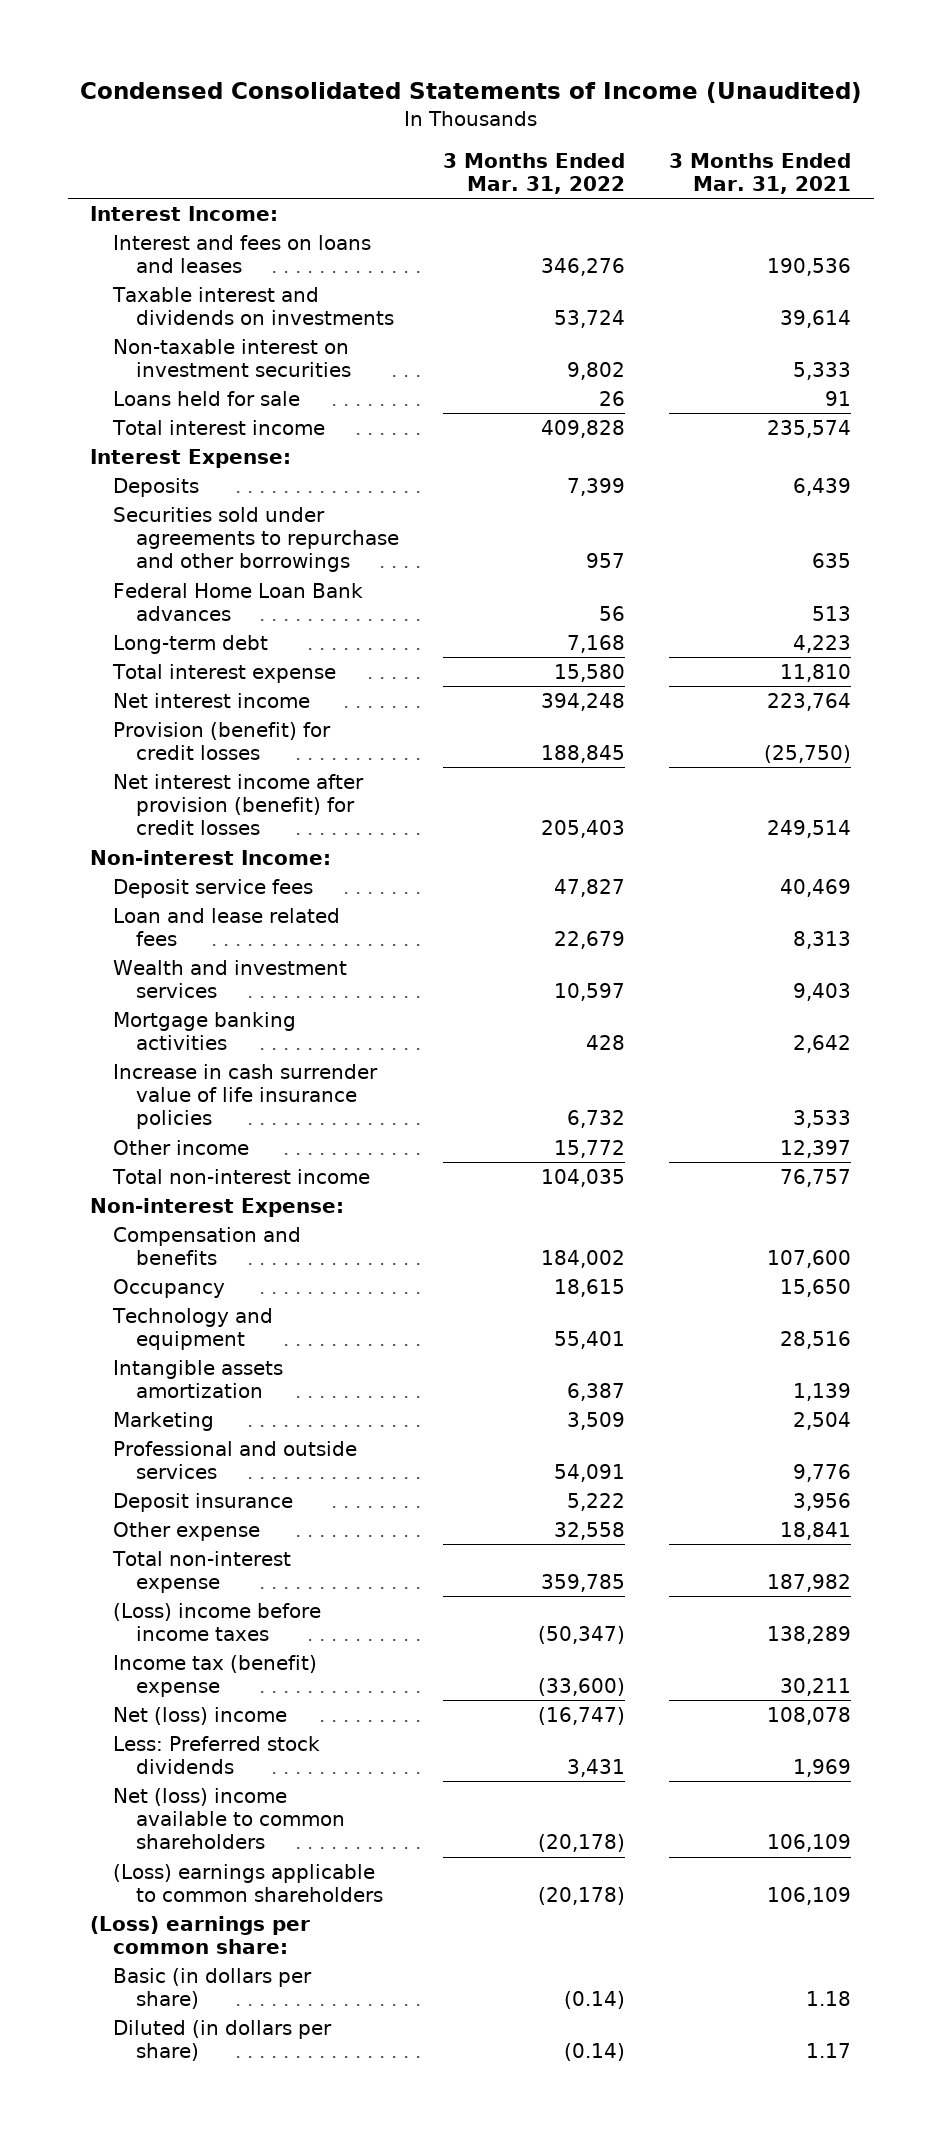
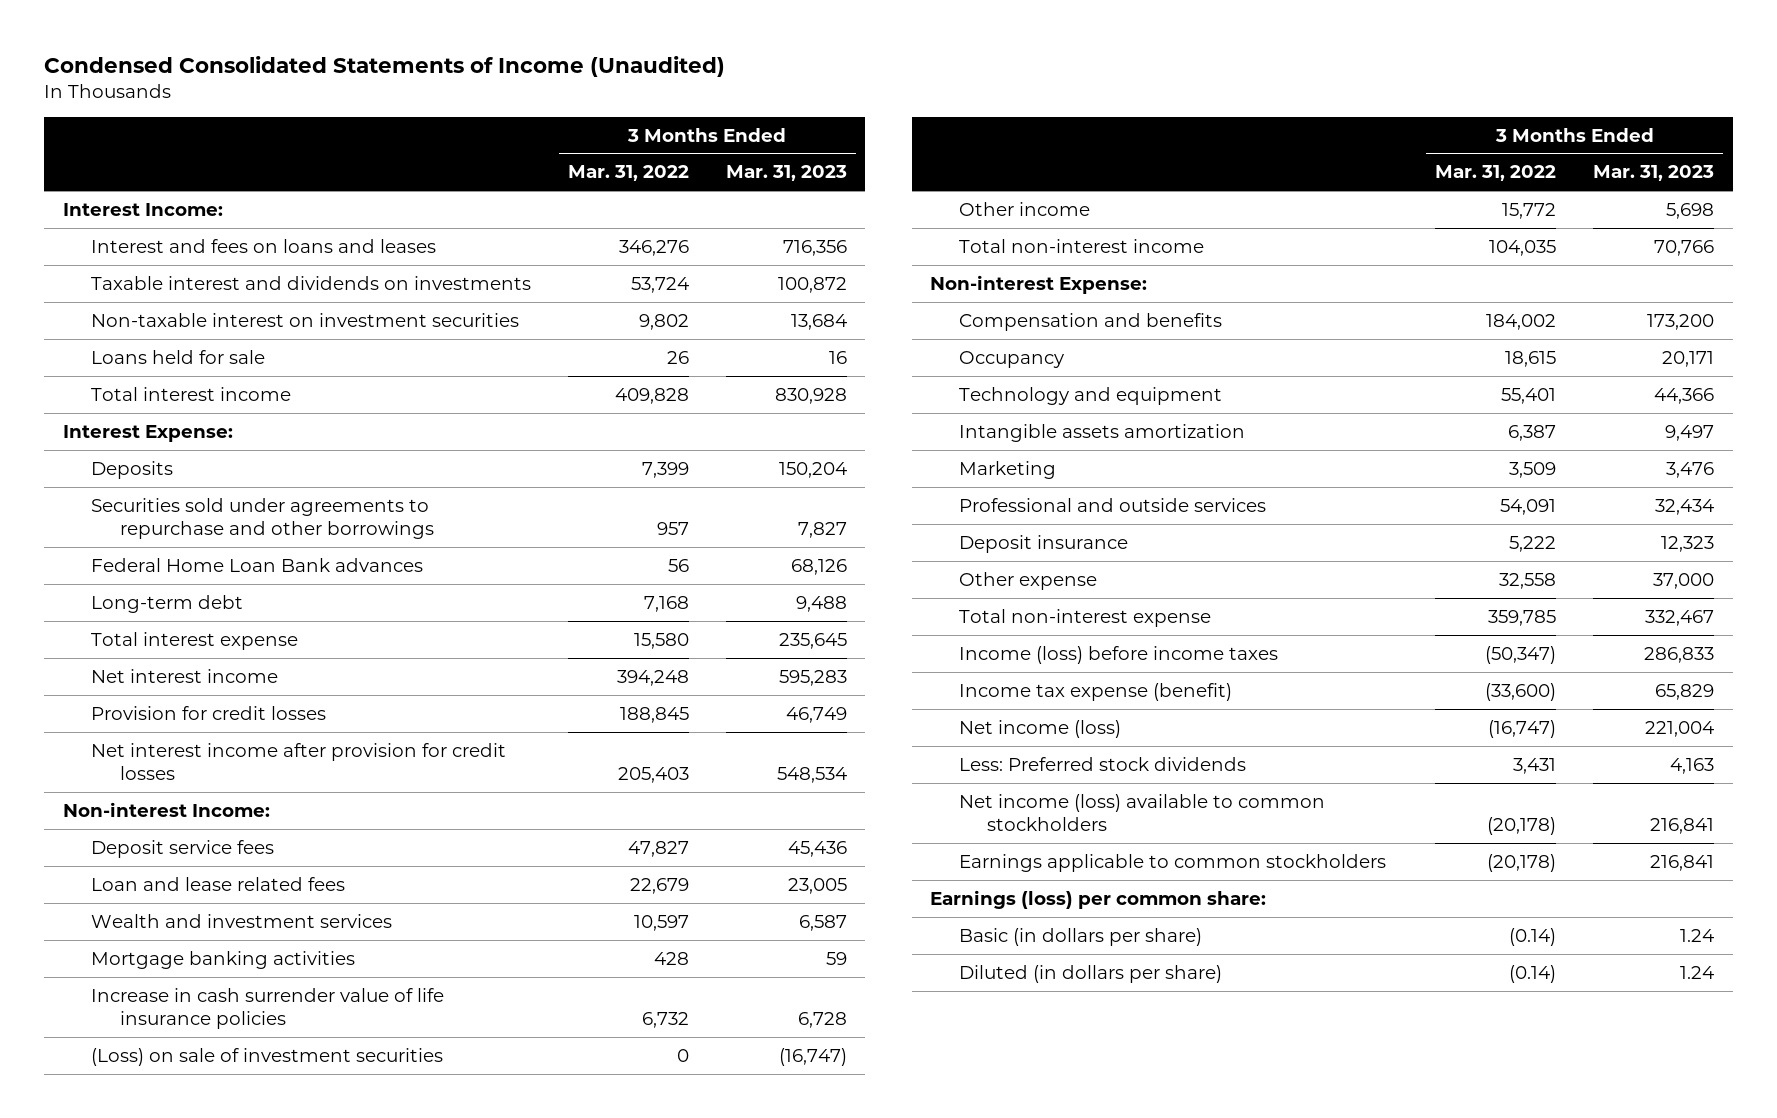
[669,152,852,194] 3 Months Ended Mar. 31, 2021 -> none
none -> [725,165,847,182] Mar. 31, 2023
[113,721,332,761] Provision (benefit) for credit losses -> [91,705,327,720] Provision for credit losses
[113,773,365,836] Net interest income after provision (benefit) for credit losses -> [91,742,507,781] Net interest income after provision for credit losses
none -> [91,1047,444,1066] (Loss) on sale of investment securities
[113,1602,322,1642] (Loss) income before income taxes -> [958,645,1278,664] Income (loss) before income taxes
[113,1654,318,1698] Income tax (benefit) expense -> [958,682,1232,701] Income tax expense (benefit)
[113,1706,288,1725] Net (loss) income -> [958,719,1121,738] Net income (loss)
[113,1787,345,1850] Net (loss) income available to common shareholders -> [958,793,1325,832] Net income (loss) available to common stockholders
[113,1863,383,1903] (Loss) earnings applicable to common shareholders -> [958,853,1386,872] Earnings applicable to common stockholders
[90,1915,311,1955] (Loss) earnings per common share: -> [929,889,1266,909] Earnings (loss) per common share:

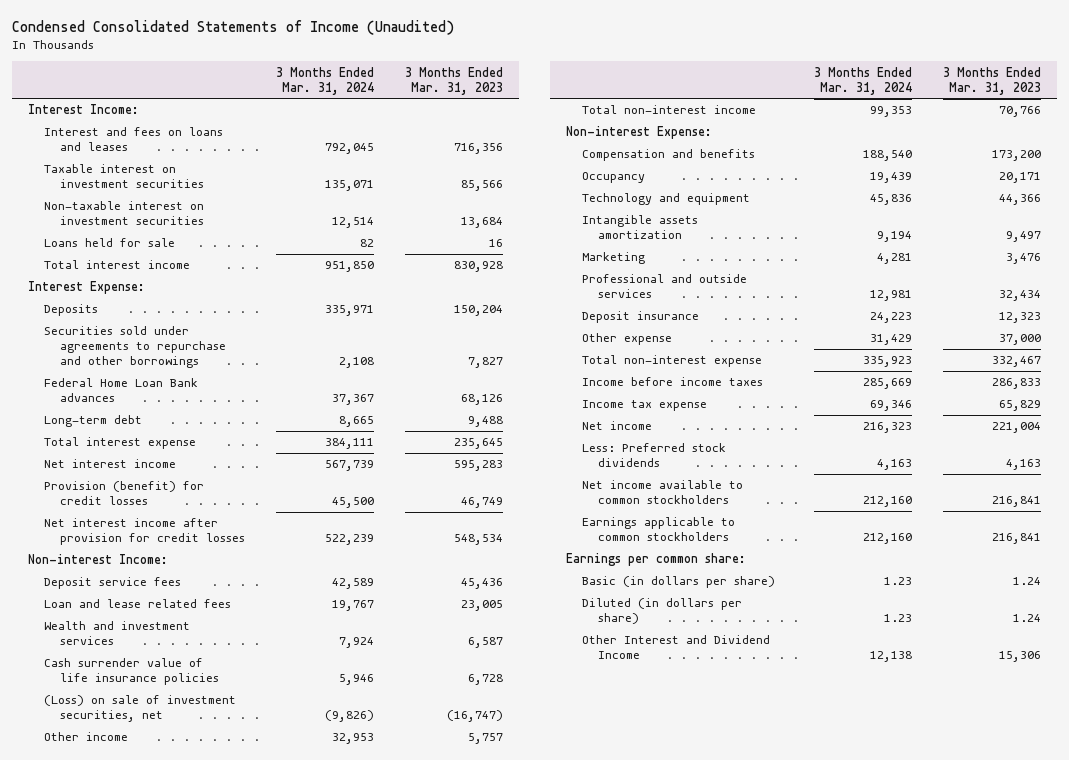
[568,165,690,182] Mar. 31, 2022 -> none
none -> [275,66,374,95] 3 Months Ended Mar. 31, 2024
[91,275,532,290] Taxable interest and dividends on investments -> [43,164,204,189] Taxable interest on investment securities
[777,276,847,293] 100,872 -> [461,180,504,192] 85,566
[91,705,327,720] Provision for credit losses -> [43,481,204,506] Provision (benefit) for credit losses
[91,950,356,969] Mortgage banking activities -> none
[91,987,445,1030] Increase in cash surrender value of life insurance policies -> [43,658,219,686] Cash surrender value of life insurance policies
[91,1047,444,1066] (Loss) on sale of investment securities -> [43,695,236,723] (Loss) on sale of investment securities, net
[1666,202,1715,219] 5,698 -> [468,733,504,745] 5,757
[958,645,1278,664] Income (loss) before income taxes -> [581,377,763,387] Income before income taxes
[958,682,1232,701] Income tax expense (benefit) -> [581,400,707,412] Income tax expense
[958,719,1121,738] Net income (loss) -> [581,421,652,431] Net income
[958,793,1325,832] Net income (loss) available to common stockholders -> [581,480,743,505] Net income available to common stockholders
[929,889,1266,909] Earnings (loss) per common share: -> [565,553,746,567] Earnings per common share:
none -> [581,635,770,660] Other Interest and Dividend Income

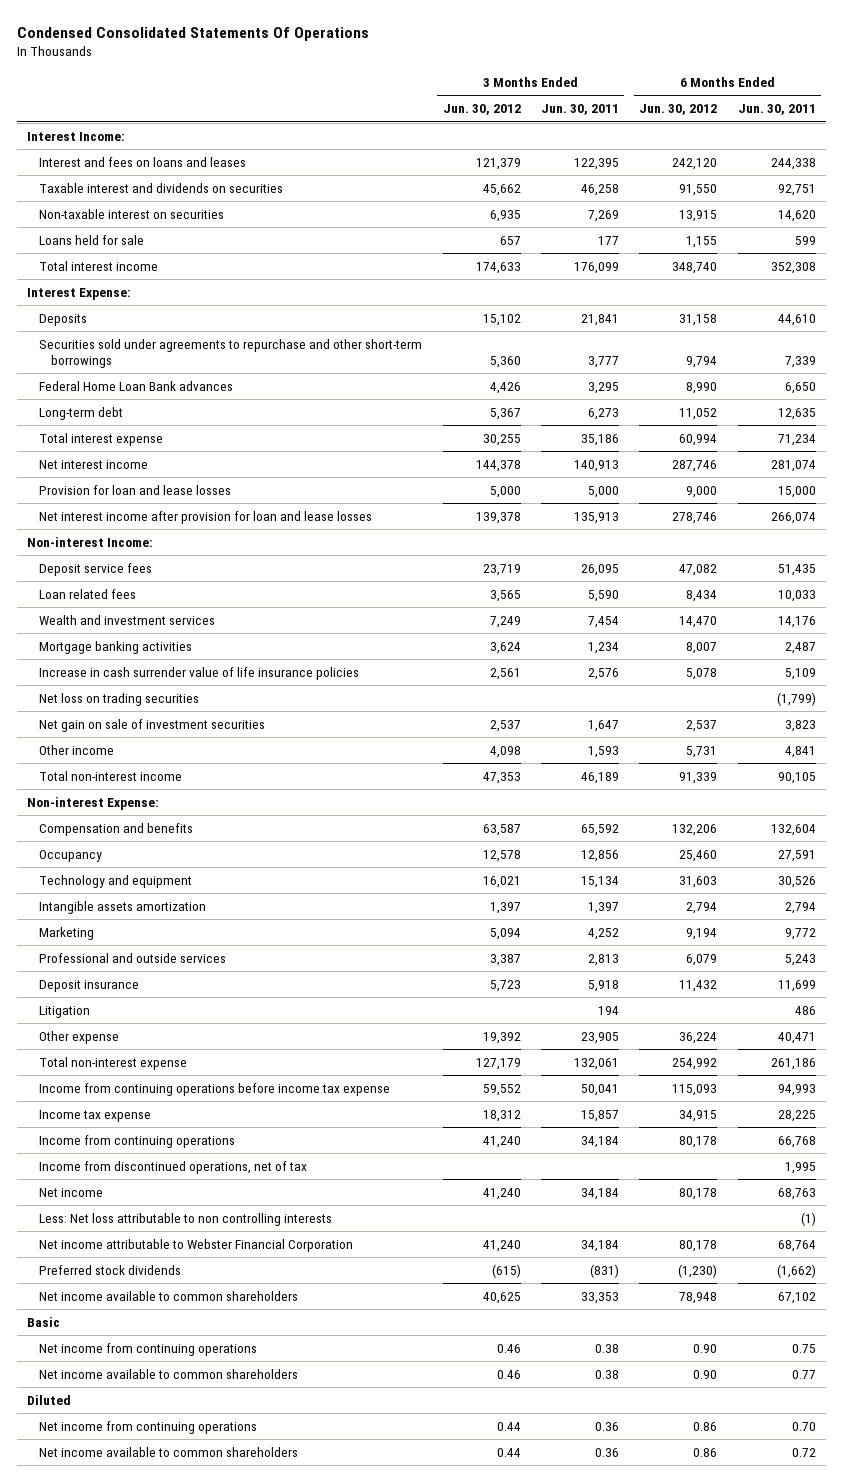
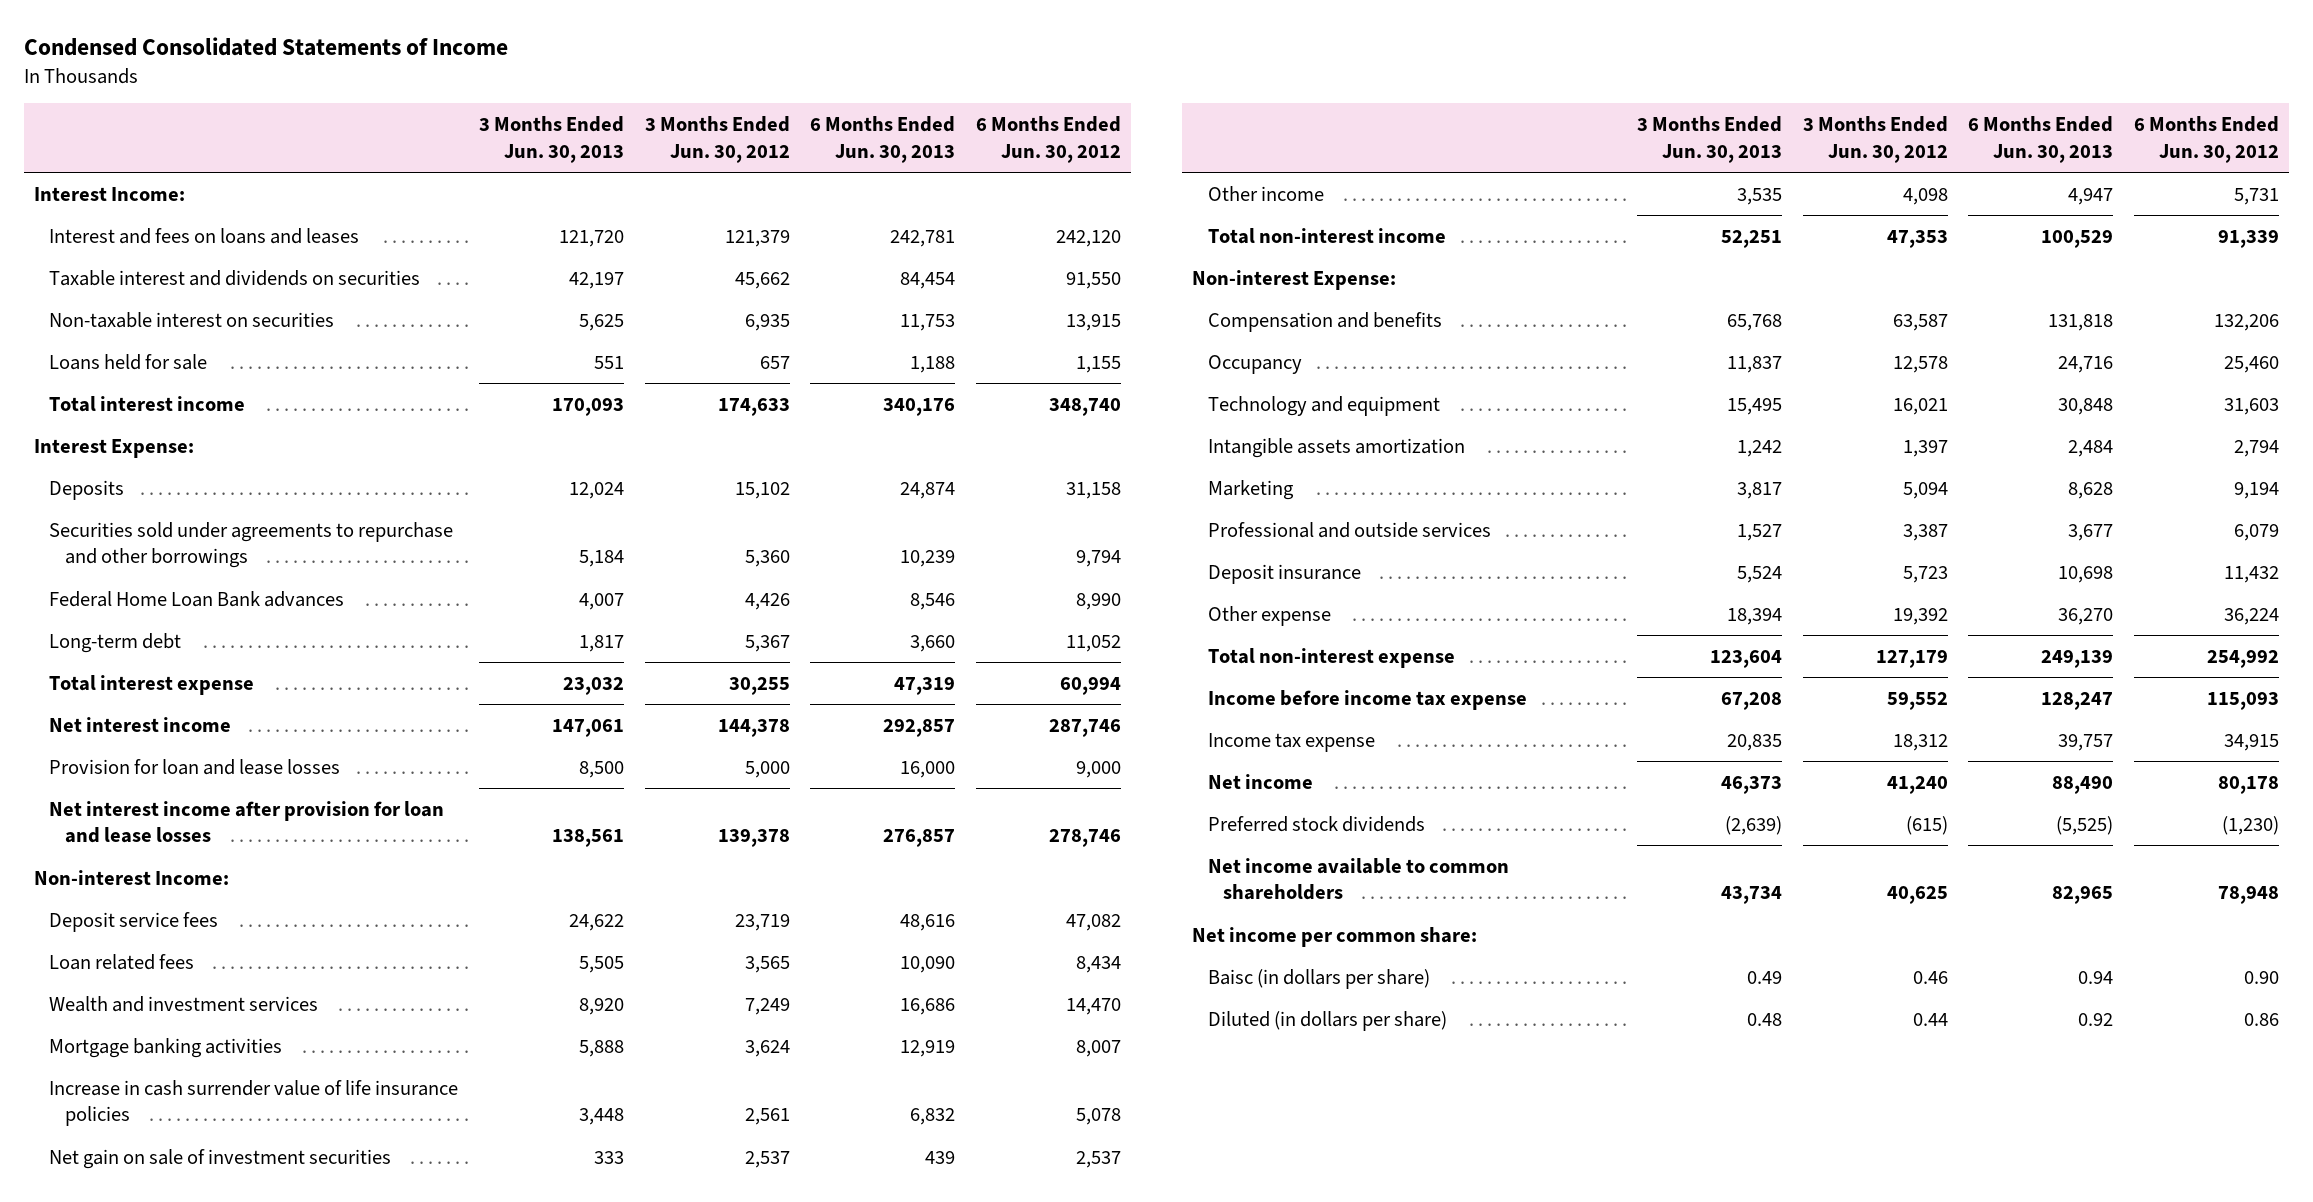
[16,26,369,41] Condensed Consolidated Statements Of Operations -> [23,37,508,57] Condensed Consolidated Statements of Income
[540,104,619,116] Jun. 30, 2011 -> none
[737,104,816,116] Jun. 30, 2011 -> none
none -> [478,116,624,163] 3 Months Ended Jun. 30, 2013
none -> [810,116,956,163] 6 Months Ended Jun. 30, 2013
[39,338,423,368] Securities sold under agreements to repurchase and other short-term borrowings -> [49,521,454,569] Securities sold under agreements to repurchase and other borrowings
[39,692,200,706] Net loss on trading securities -> none
[39,1005,91,1018] Litigation -> none
[39,1082,391,1096] Income from continuing operations before income tax expense -> [1207,689,1527,710] Income before income tax expense
[39,1134,236,1148] Income from continuing operations -> none
[39,1160,308,1174] Income from discontinued operations, net of tax -> none
[39,1212,333,1226] Less: Net loss attributable to non controlling interests -> none
[39,1238,354,1252] Net income attributable to Webster Financial Corporation -> none
[27,1316,61,1327] Basic -> none
[39,1368,299,1379] Net income available to common shareholders -> none
[27,1394,72,1405] Diluted -> none
[39,1446,299,1457] Net income available to common shareholders -> none
none -> [1192,926,1478,947] Net income per common share:
[39,1342,258,1356] Net income from continuing operations -> [1207,968,1430,989] Baisc (in dollars per share)
[39,1420,258,1434] Net income from continuing operations -> [1207,1010,1447,1031] Diluted (in dollars per share)

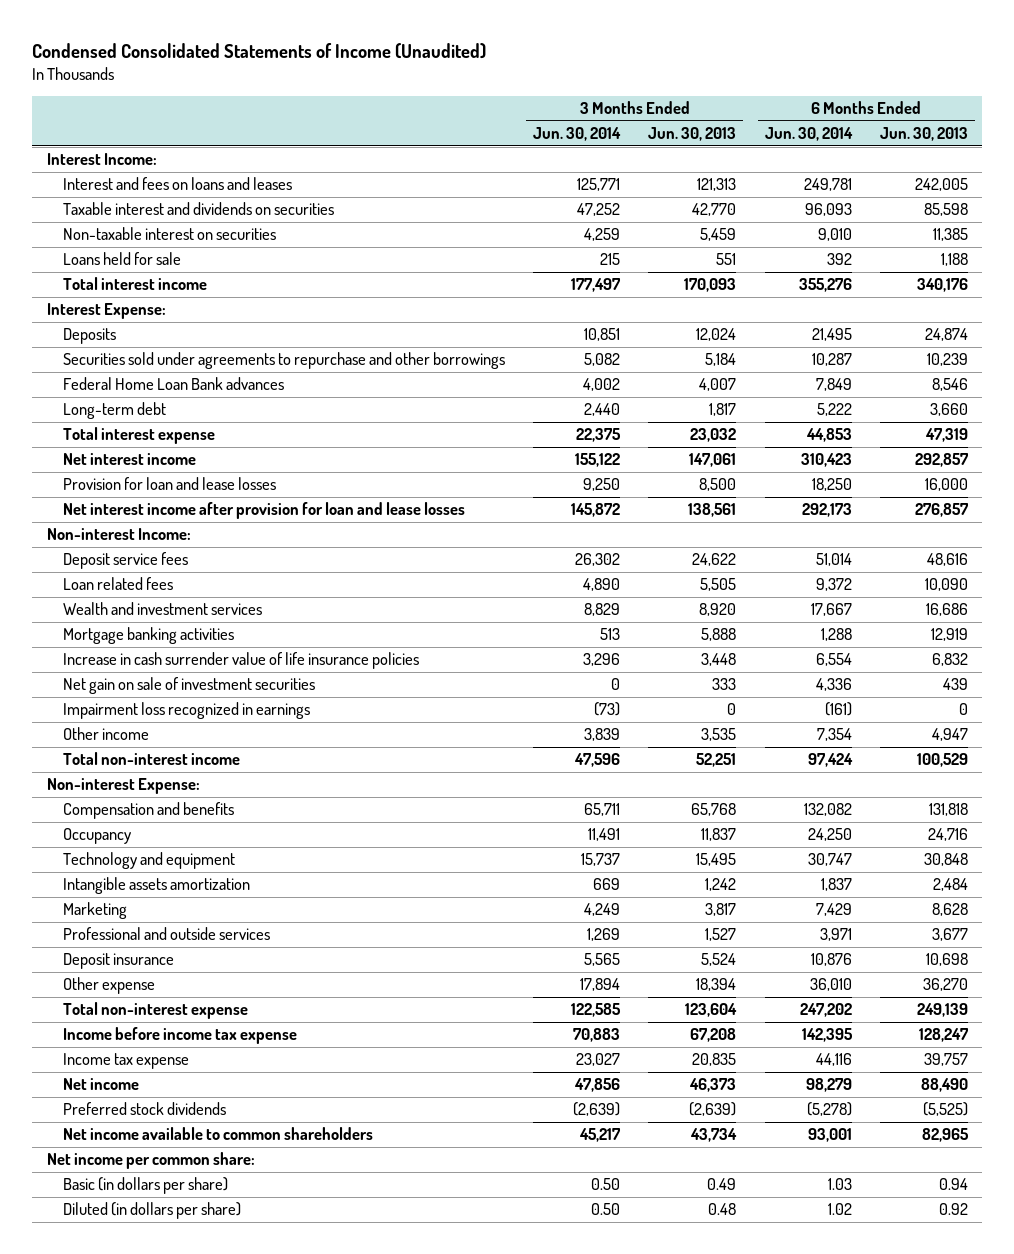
[23,37,508,57] Condensed Consolidated Statements of Income -> [32,42,487,59] Condensed Consolidated Statements of Income (Unaudited)
[644,116,790,163] 3 Months Ended Jun. 30, 2012 -> none
[975,116,1121,163] 6 Months Ended Jun. 30, 2012 -> none
none -> [532,127,621,142] Jun. 30, 2014
none -> [764,127,853,142] Jun. 30, 2014
[558,229,624,247] 121,720 -> [697,178,737,192] 121,313
[890,229,956,247] 242,781 -> [914,178,968,192] 242,005
[568,271,624,289] 42,197 -> [692,203,737,217] 42,770
[900,271,956,289] 84,454 -> [923,203,968,217] 85,598
[578,313,624,331] 5,625 -> [700,228,737,242] 5,459
[900,313,956,331] 11,753 -> [932,228,968,242] 11,385
none -> [62,702,310,720] Impairment loss recognized in earnings
[1207,968,1430,989] Baisc (in dollars per share) -> [62,1177,228,1195] Basic (in dollars per share)

